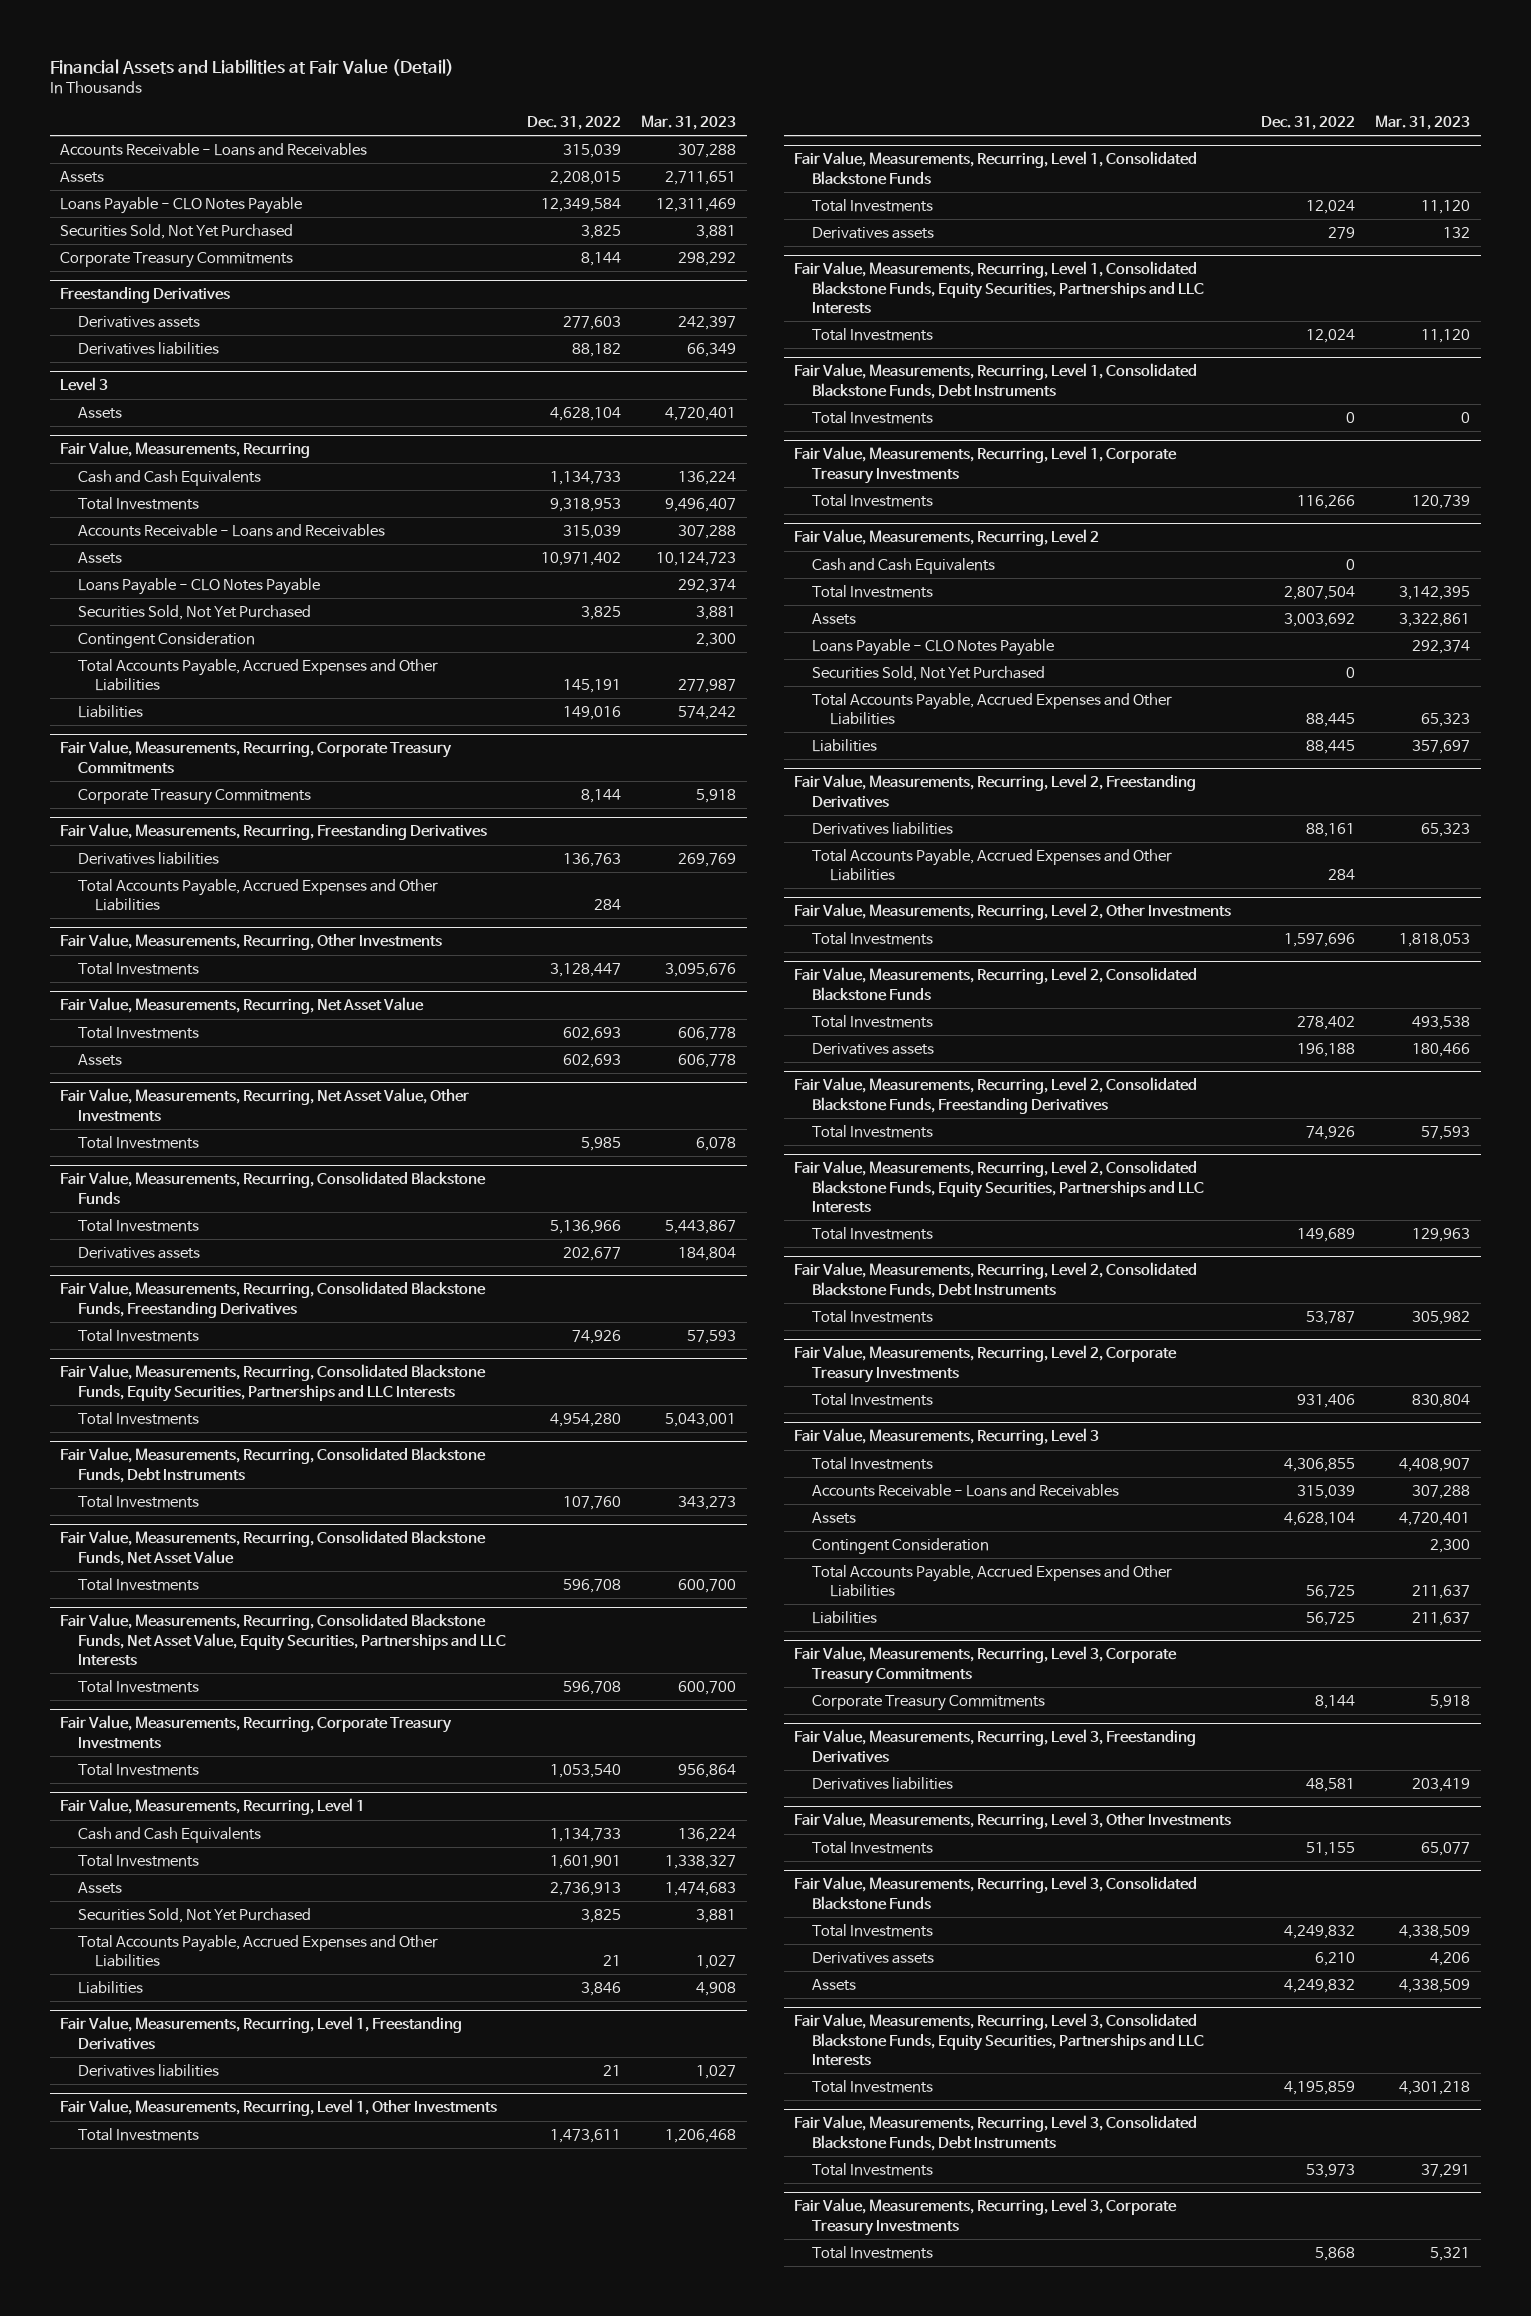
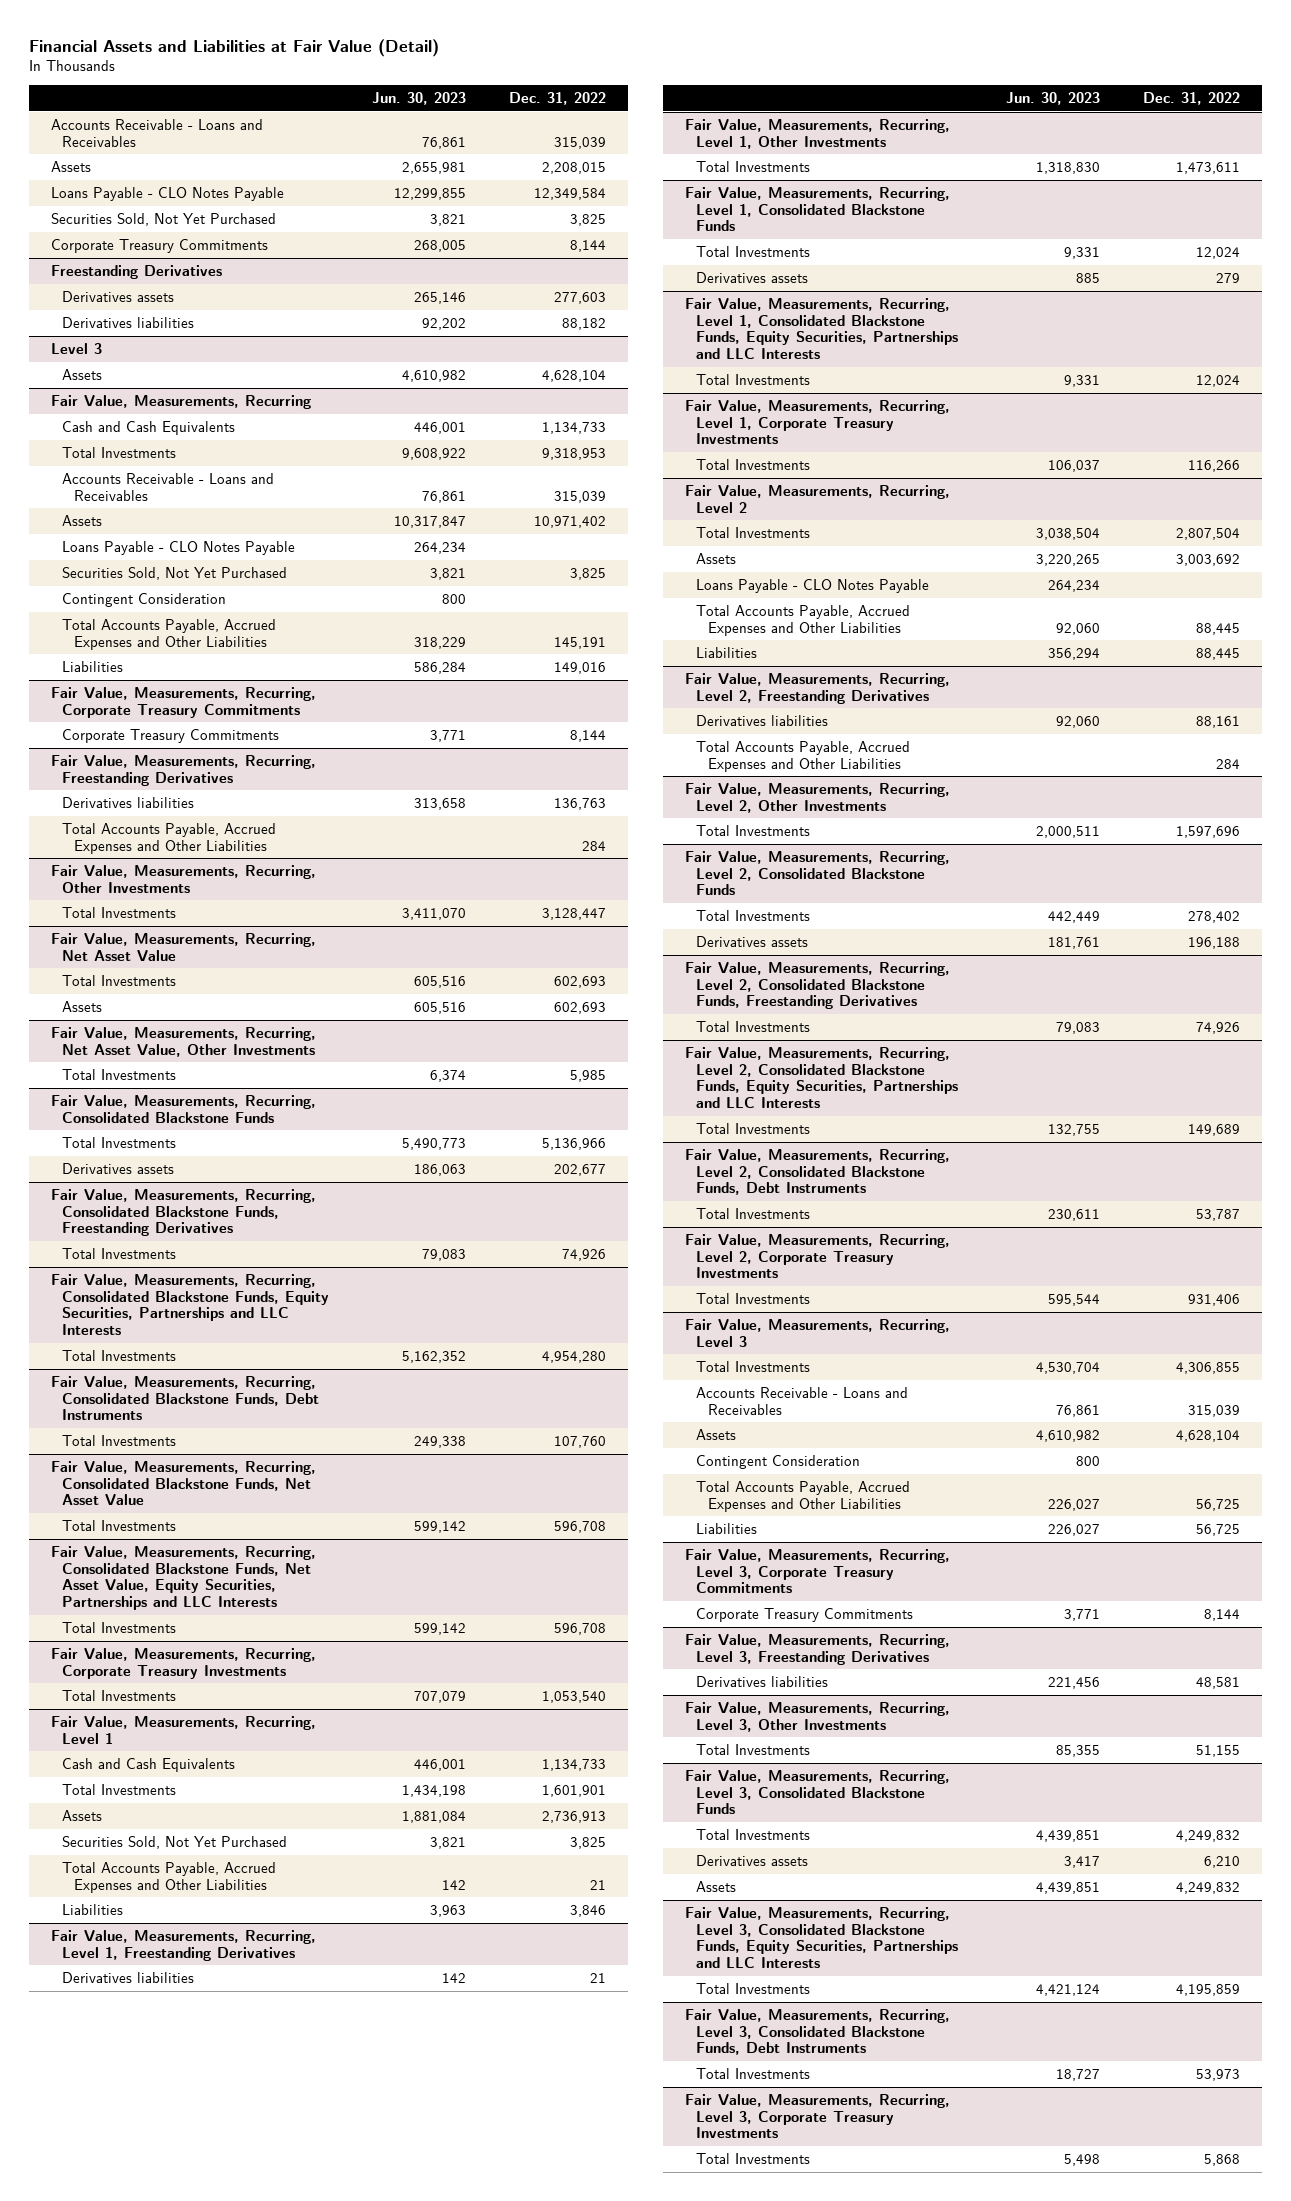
[641,115,737,131] Mar. 31, 2023 -> none
none -> [372,92,467,106] Jun. 30, 2023
[794,363,1198,399] Fair Value, Measurements, Recurring, Level 1, Consolidated Blackstone Funds, Debt Instruments -> none
[812,410,934,424] Total Investments -> none
[812,557,996,574] Cash and Cash Equivalents -> none
[812,665,1046,681] Securities Sold, Not Yet Purchased -> none

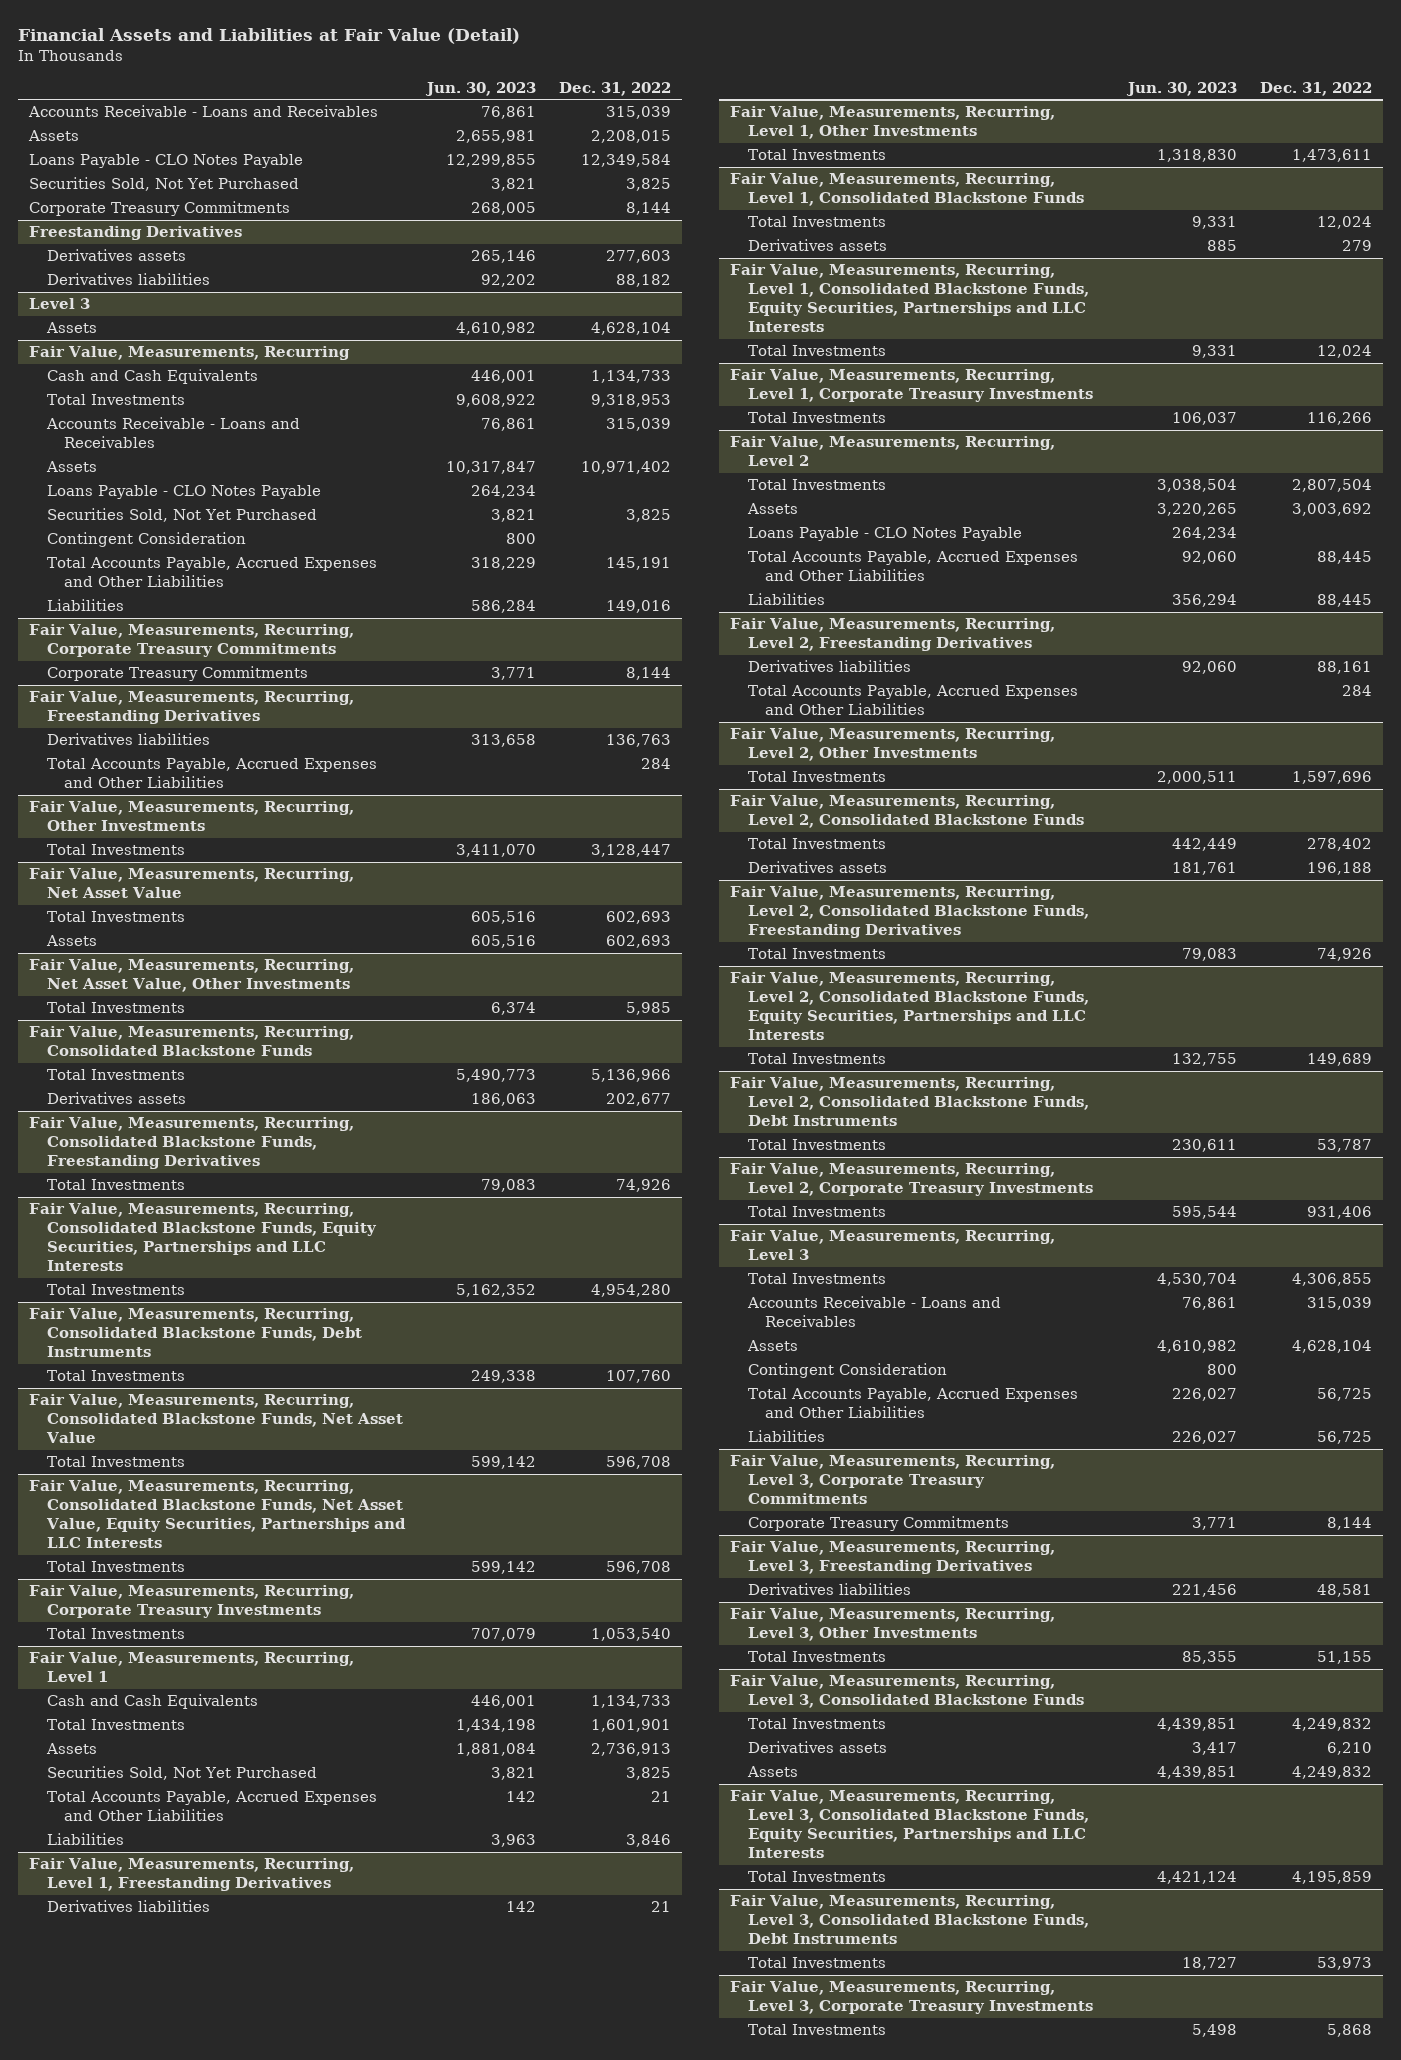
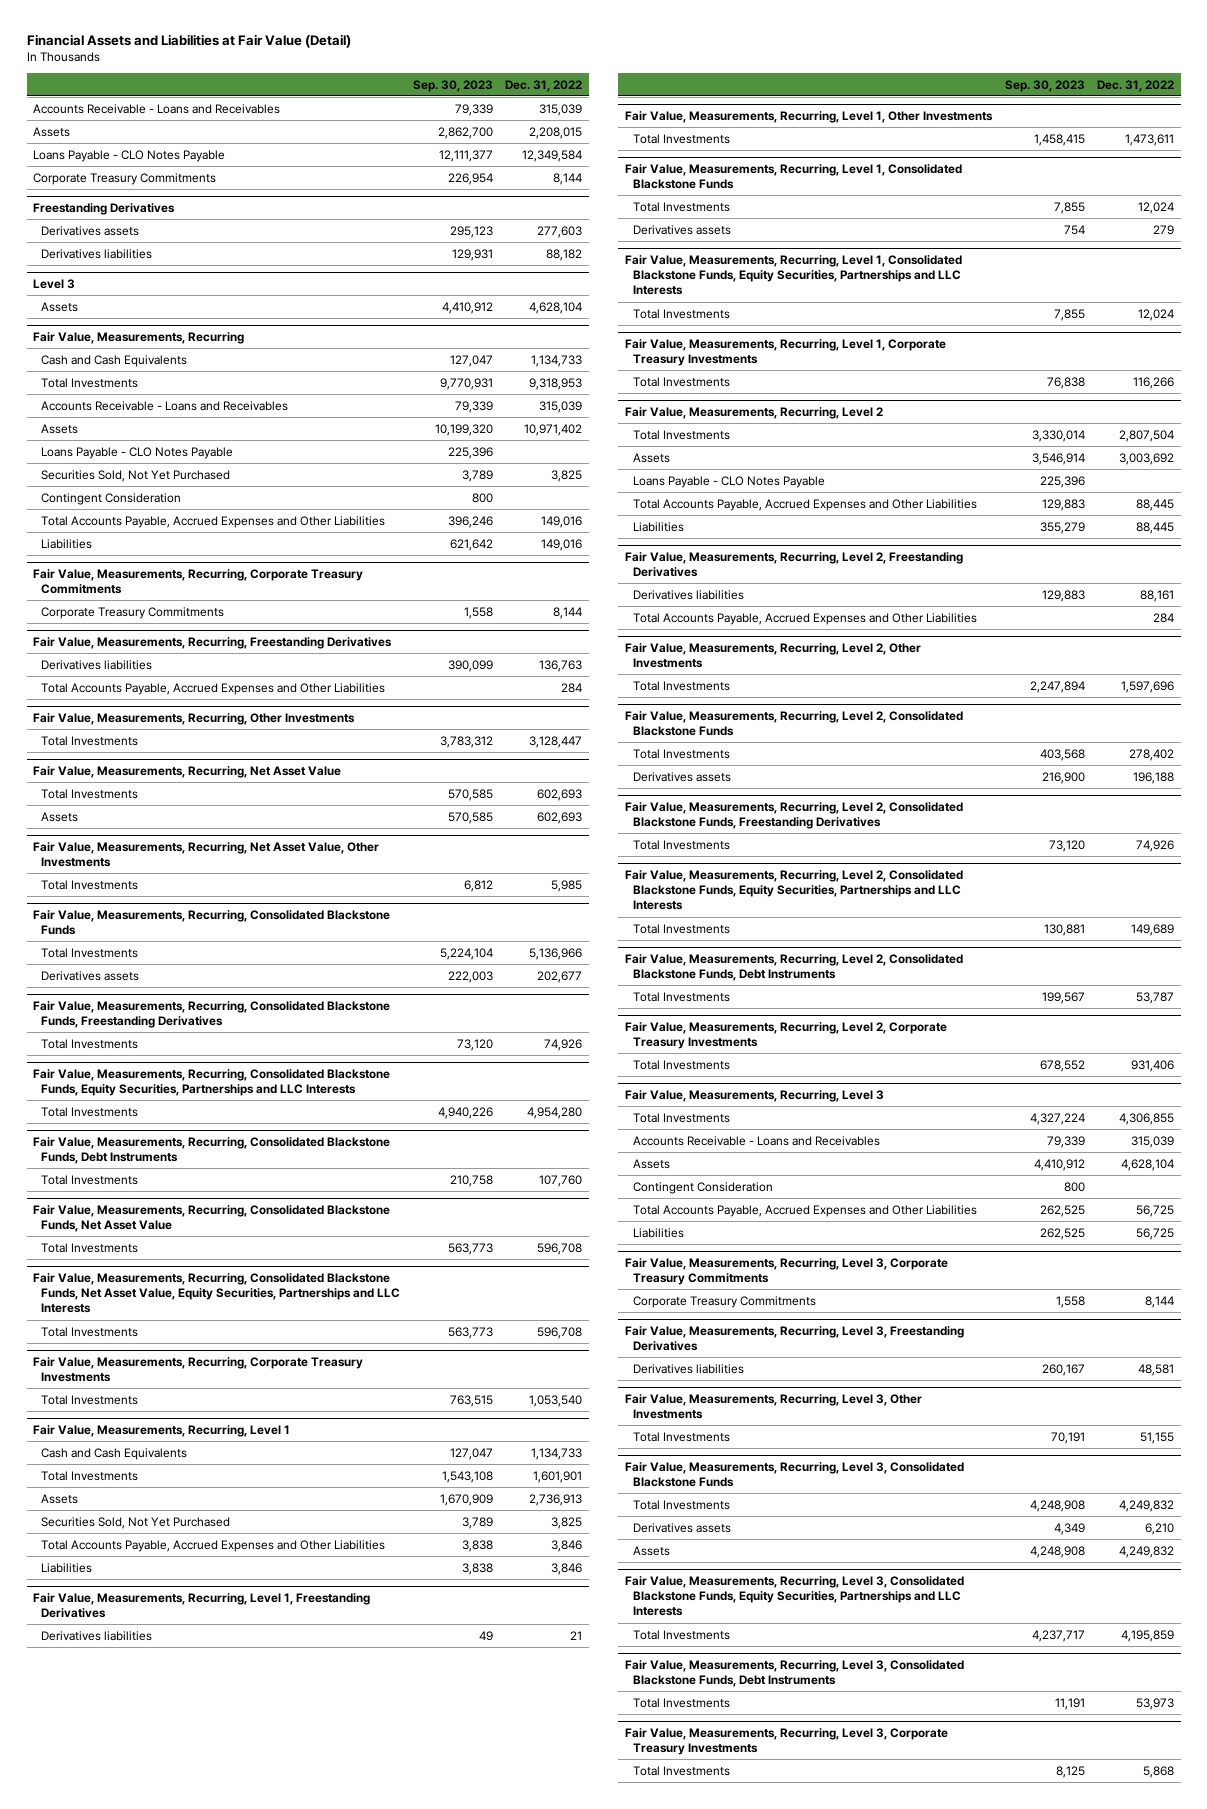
[425,81,537,96] Jun. 30, 2023 -> none
none -> [412,79,493,92] Sep. 30, 2023
[29,177,300,192] Securities Sold, Not Yet Purchased -> none
[605,557,671,571] 145,191 -> [541,515,583,528] 149,016
[650,1791,671,1803] 21 -> [551,1539,583,1552] 3,846

